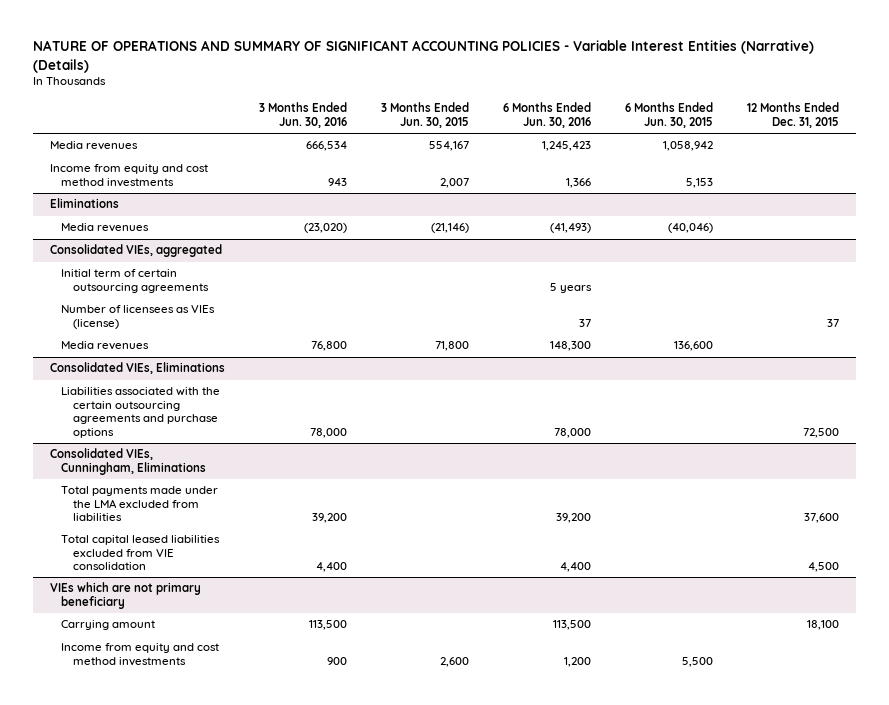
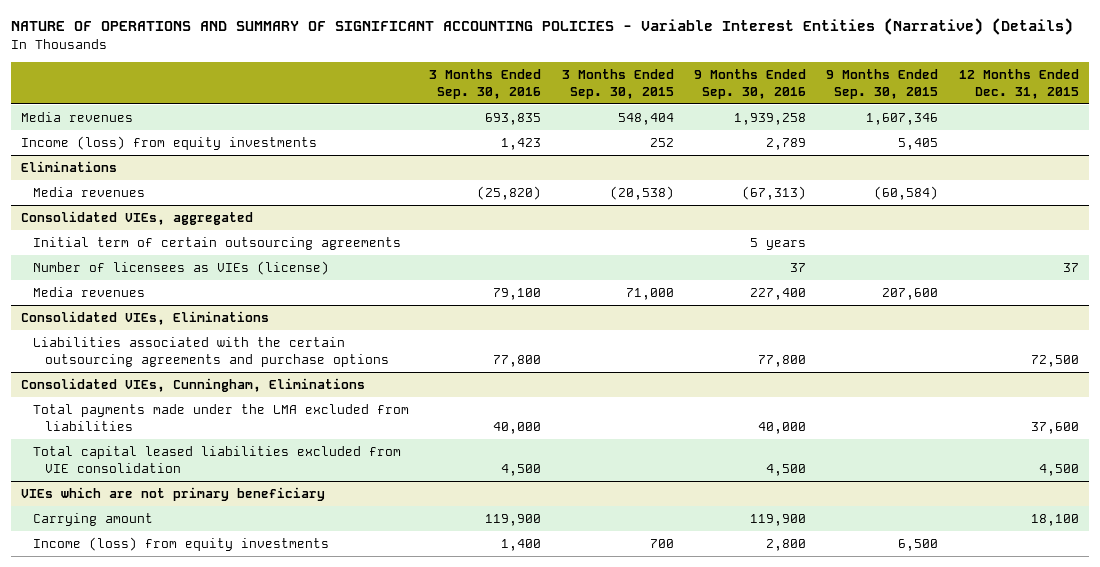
[259,102,348,128] 3 Months Ended Jun. 30, 2016 -> none
[381,102,470,128] 3 Months Ended Jun. 30, 2015 -> none
[502,102,591,128] 6 Months Ended Jun. 30, 2016 -> none
[624,102,713,128] 6 Months Ended Jun. 30, 2015 -> none
none -> [429,68,542,99] 3 Months Ended Sep. 30, 2016
none -> [561,68,674,99] 3 Months Ended Sep. 30, 2015
none -> [694,68,807,99] 9 Months Ended Sep. 30, 2016
none -> [826,68,939,99] 9 Months Ended Sep. 30, 2015
[50,164,209,187] Income from equity and cost method investments -> [20,135,317,150] Income (loss) from equity investments
[61,643,220,666] Income from equity and cost method investments -> [33,536,330,551] Income (loss) from equity investments

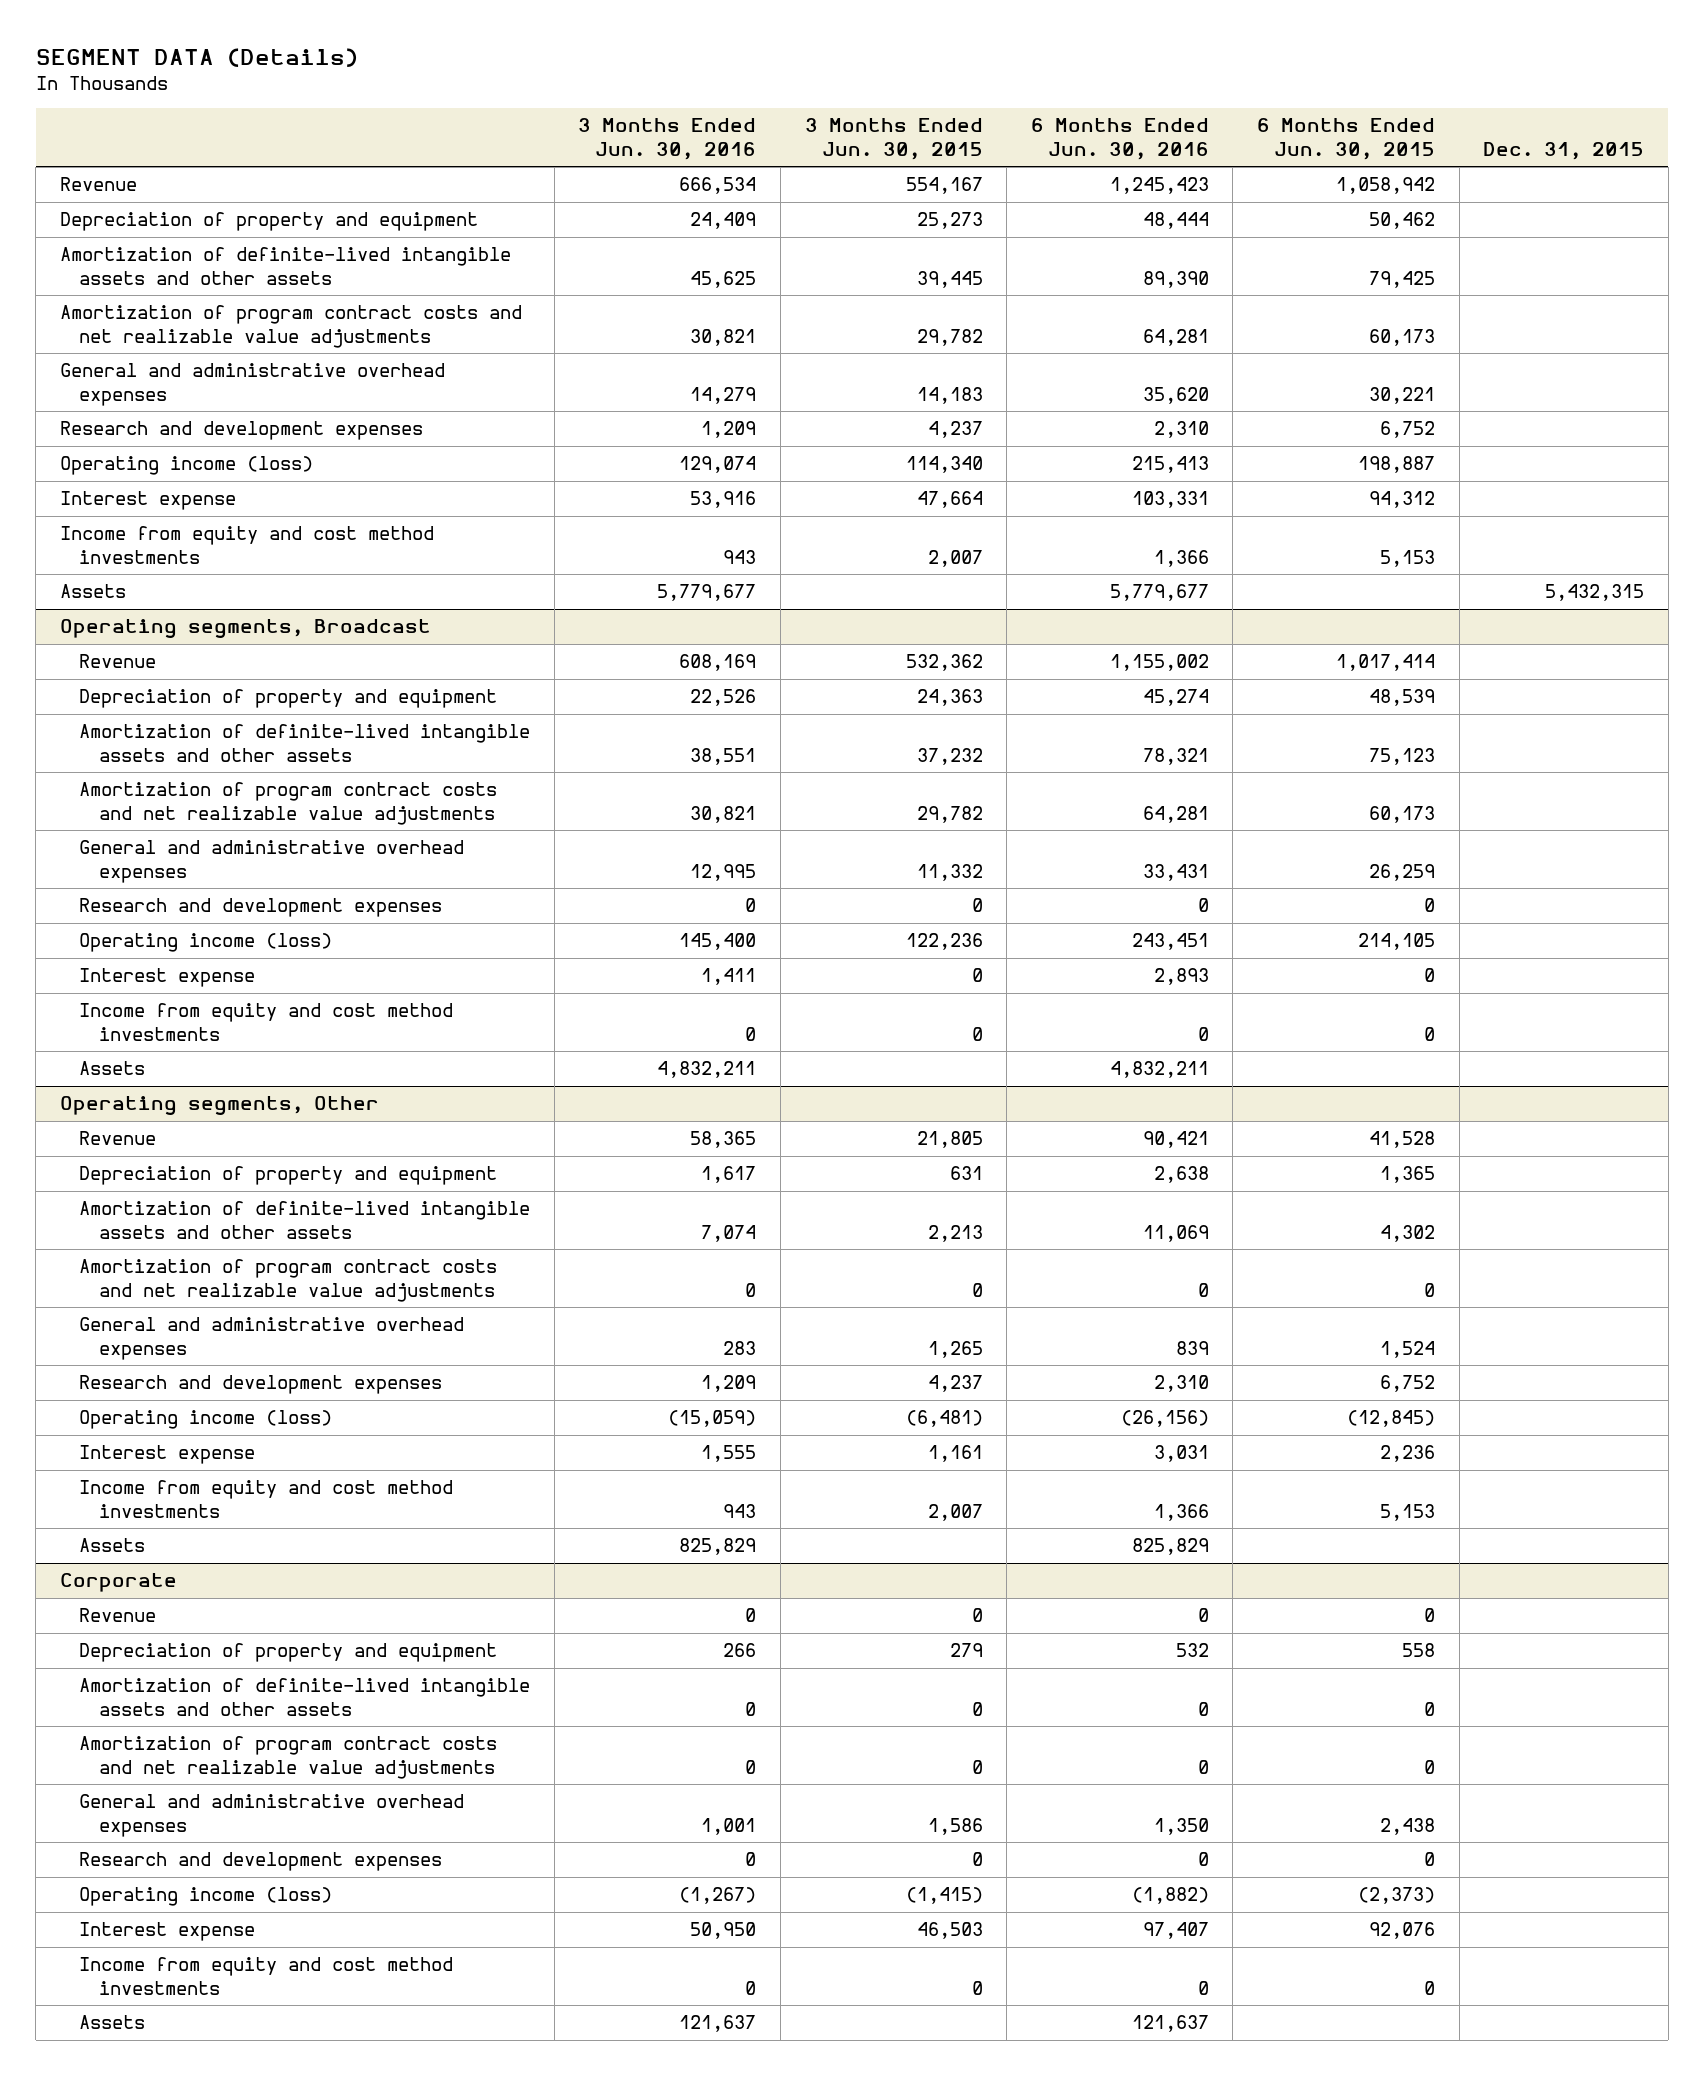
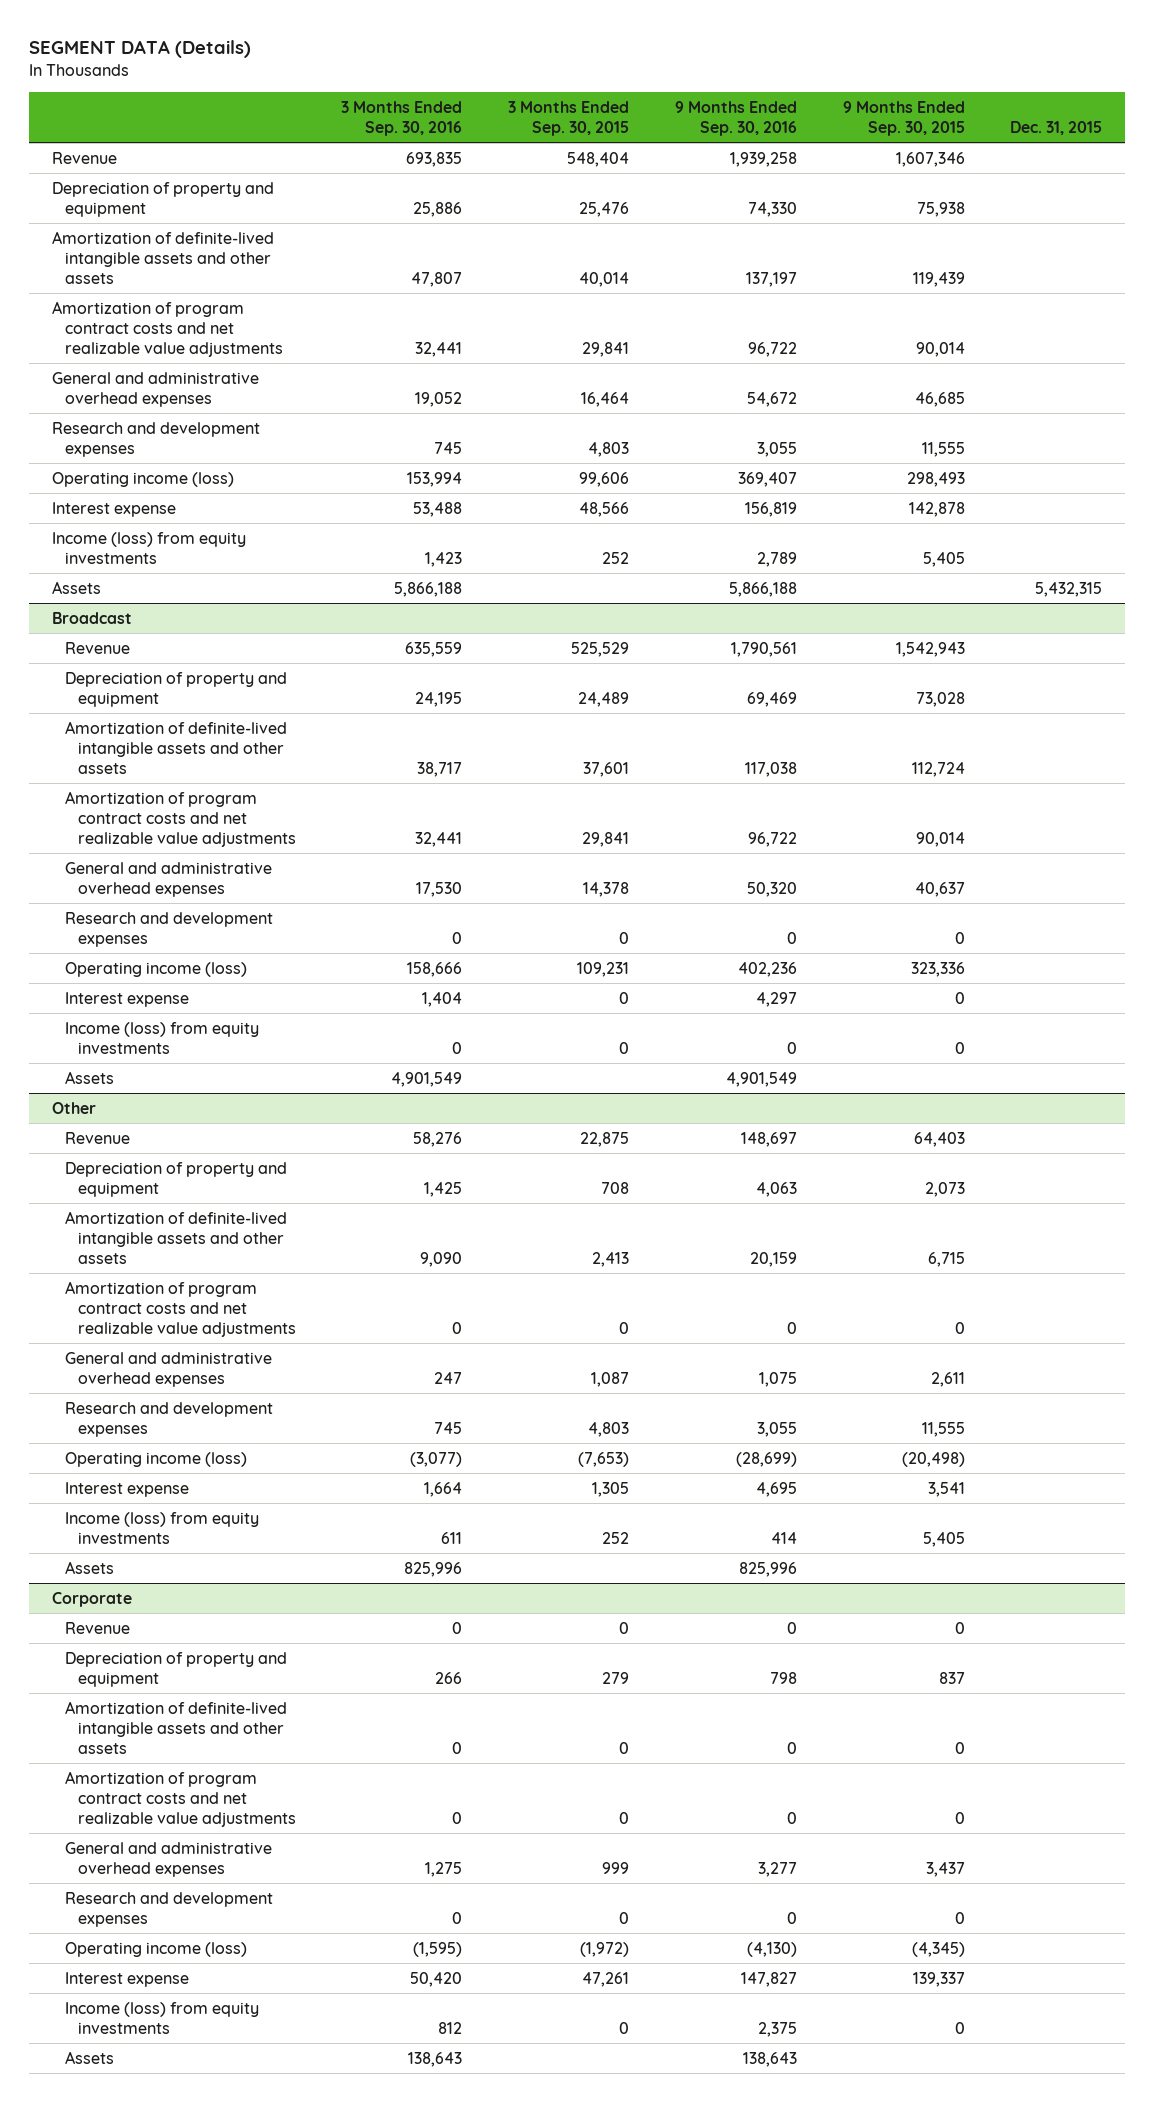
[578,118,757,160] 3 Months Ended Jun. 30, 2016 -> none
[804,118,983,160] 3 Months Ended Jun. 30, 2015 -> none
[1030,118,1209,160] 6 Months Ended Jun. 30, 2016 -> none
[1257,118,1436,160] 6 Months Ended Jun. 30, 2015 -> none
none -> [341,100,463,136] 3 Months Ended Sep. 30, 2016
none -> [508,100,630,136] 3 Months Ended Sep. 30, 2015
none -> [674,100,797,136] 9 Months Ended Sep. 30, 2016
none -> [842,100,965,136] 9 Months Ended Sep. 30, 2015
[59,526,434,564] Income from equity and cost method investments -> [51,531,246,564] Income (loss) from equity investments
[59,619,431,639] Operating segments, Broadcast -> [51,611,132,624] Broadcast
[79,1003,454,1041] Income from equity and cost method investments -> [64,1021,259,1054] Income (loss) from equity investments
[59,1096,379,1116] Operating segments, Other -> [51,1101,96,1114] Other
[79,1480,454,1518] Income from equity and cost method investments -> [64,1511,259,1544] Income (loss) from equity investments
[79,1957,454,1995] Income from equity and cost method investments -> [64,2001,259,2034] Income (loss) from equity investments

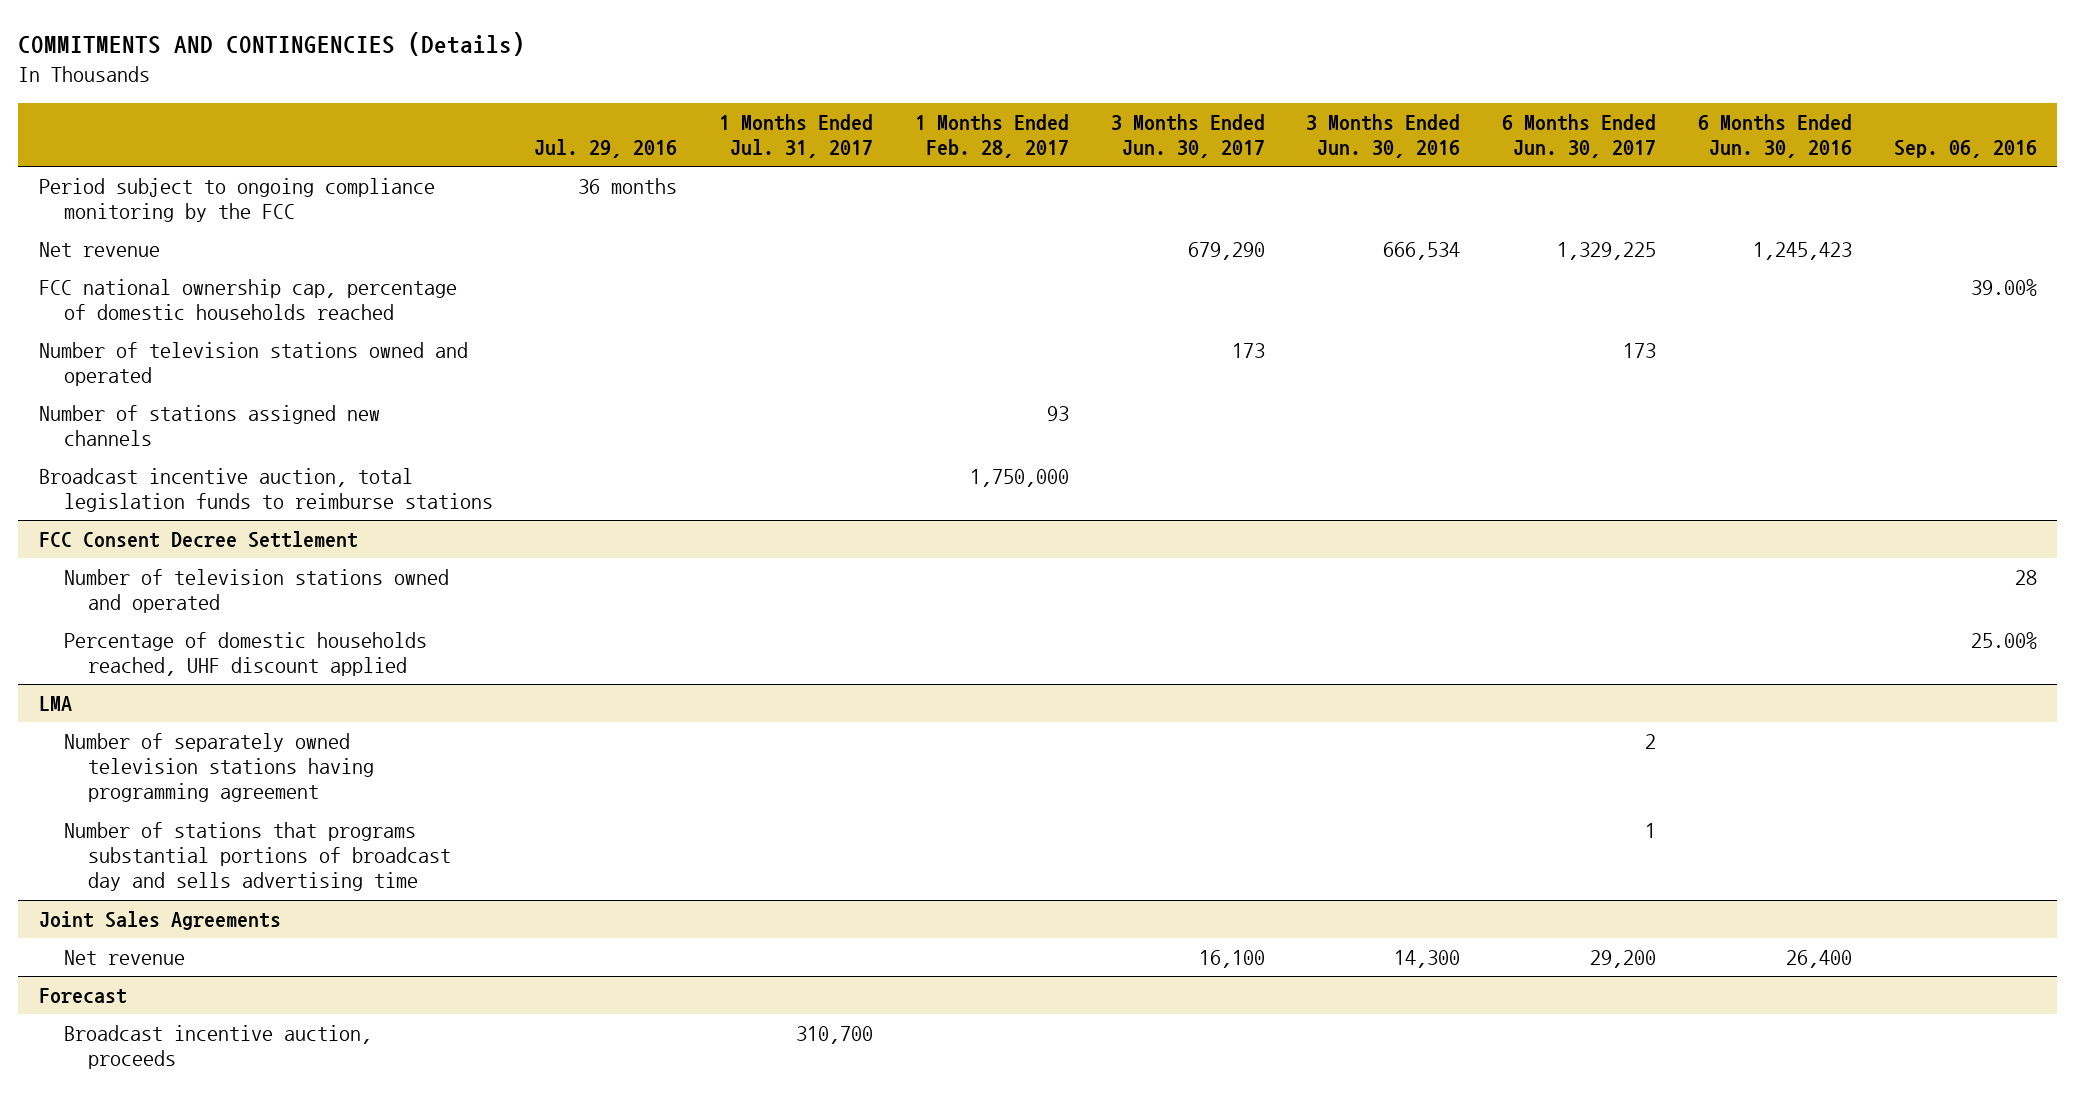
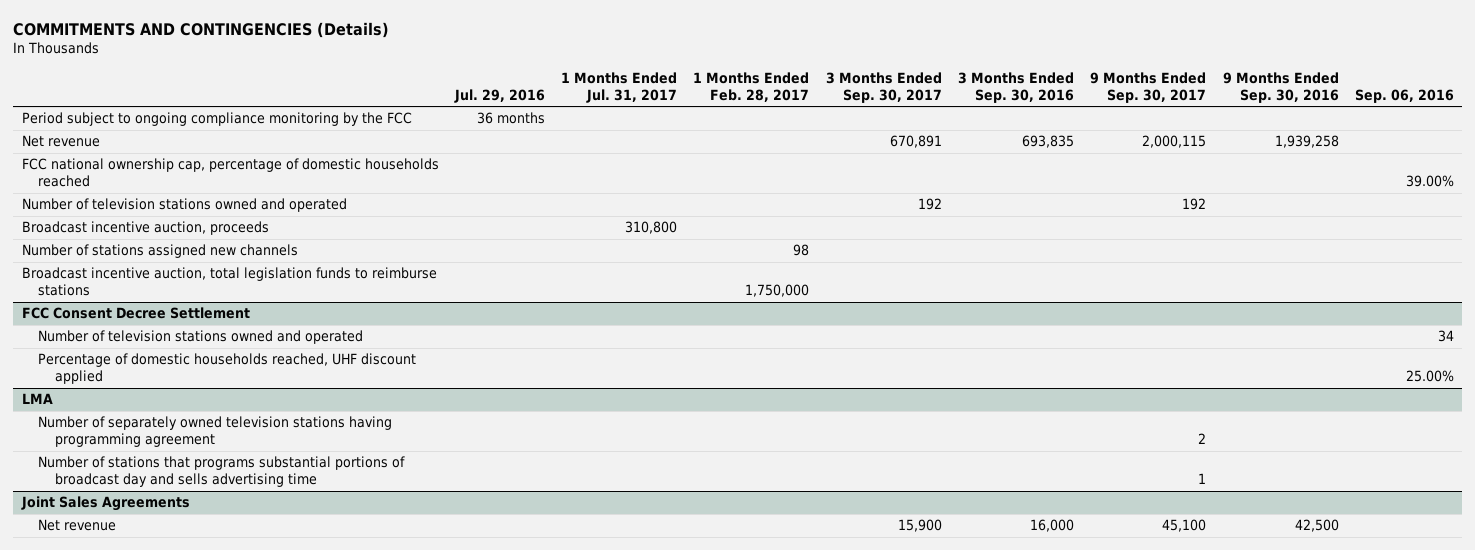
[1110,113,1265,159] 3 Months Ended Jun. 30, 2017 -> none
[1306,113,1461,159] 3 Months Ended Jun. 30, 2016 -> none
[1502,113,1657,159] 6 Months Ended Jun. 30, 2017 -> none
[1697,113,1852,159] 6 Months Ended Jun. 30, 2016 -> none
none -> [825,71,942,103] 3 Months Ended Sep. 30, 2017
none -> [958,71,1075,103] 3 Months Ended Sep. 30, 2016
none -> [1090,71,1207,103] 9 Months Ended Sep. 30, 2017
none -> [1222,71,1339,103] 9 Months Ended Sep. 30, 2016
none -> [21,221,269,236] Broadcast incentive auction, proceeds
[1046,406,1069,422] 93 -> [793,244,810,257] 98
[2014,570,2037,586] 28 -> [1437,330,1454,343] 34
[39,988,128,1005] Forecast -> none
[63,1025,372,1070] Broadcast incentive auction, proceeds -> none

